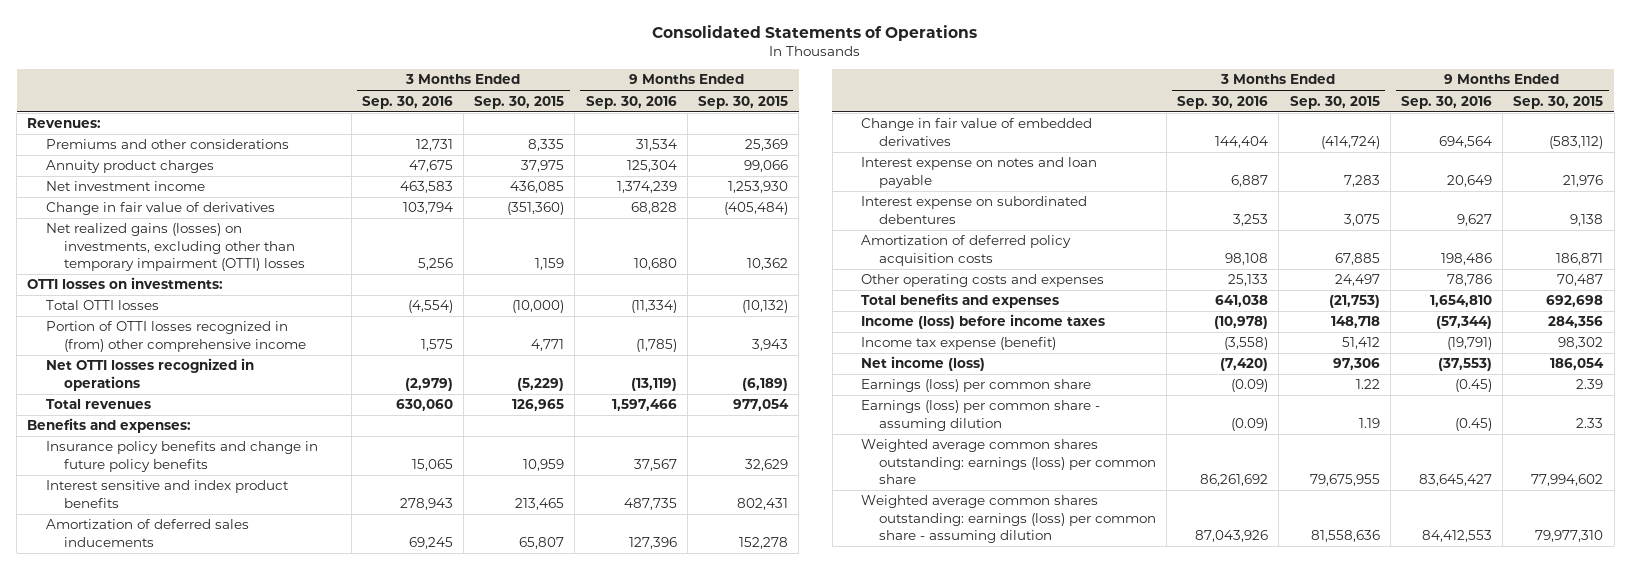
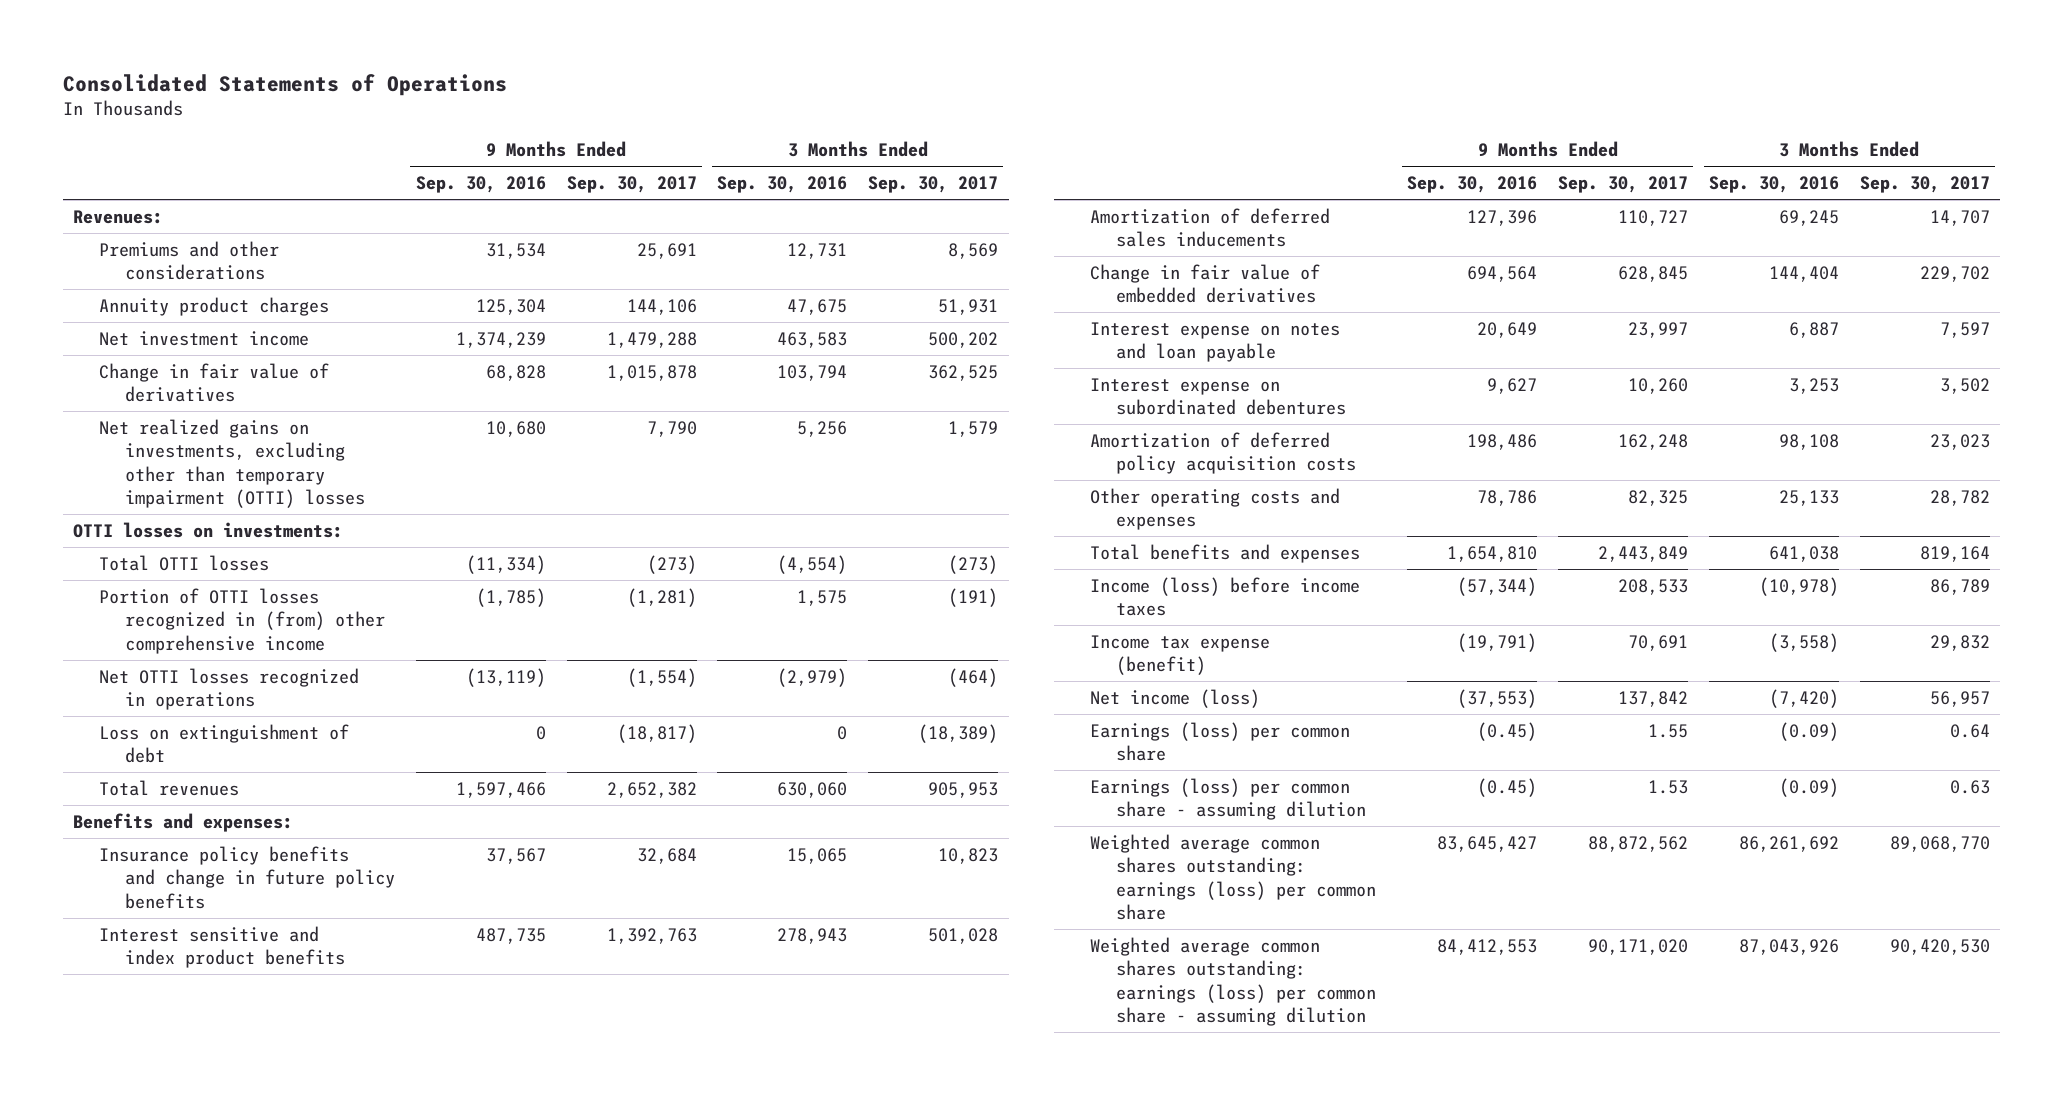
[474,95,565,109] Sep. 30, 2015 -> none
[698,95,789,109] Sep. 30, 2015 -> none
none -> [566,176,697,194] Sep. 30, 2017
none -> [868,176,999,194] Sep. 30, 2017
[45,223,305,271] Net realized gains (losses) on investments, excluding other than temporary impairment (OTTI) losses -> [98,418,365,508] Net realized gains on investments, excluding other than temporary impairment (OTTI) losses
none -> [98,723,349,764] Loss on extinguishment of debt

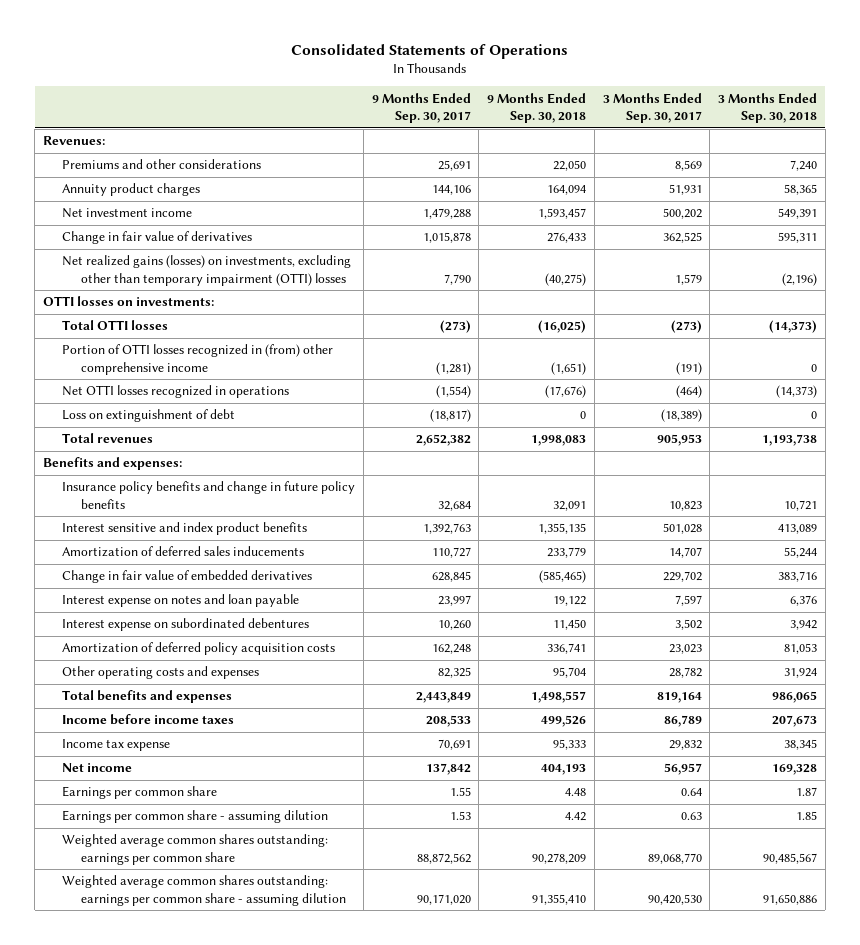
[415,176,546,194] Sep. 30, 2016 -> none
[717,176,848,194] Sep. 30, 2016 -> none
none -> [487,92,587,124] 9 Months Ended Sep. 30, 2018
none -> [718,92,818,124] 3 Months Ended Sep. 30, 2018
[98,418,365,508] Net realized gains on investments, excluding other than temporary impairment (OTTI) losses -> [62,255,352,286] Net realized gains (losses) on investments, excluding other than temporary impairment (OTTI) losses
[1090,576,1361,617] Income (loss) before income taxes -> [62,714,235,726] Income before income taxes
[1090,634,1271,676] Income tax expense (benefit) -> [62,739,171,752] Income tax expense
[1090,688,1261,708] Net income (loss) -> [62,763,133,773] Net income
[1090,721,1351,762] Earnings (loss) per common share -> [62,786,218,800] Earnings per common share
[1090,777,1367,821] Earnings (loss) per common share - assuming dilution -> [62,810,329,824] Earnings per common share - assuming dilution
[1090,833,1377,920] Weighted average common shares outstanding: earnings (loss) per common share -> [62,834,329,865] Weighted average common shares outstanding: earnings per common share
[1090,936,1377,1026] Weighted average common shares outstanding: earnings (loss) per common share - assuming dilution -> [62,875,347,906] Weighted average common shares outstanding: earnings per common share - assuming dilution

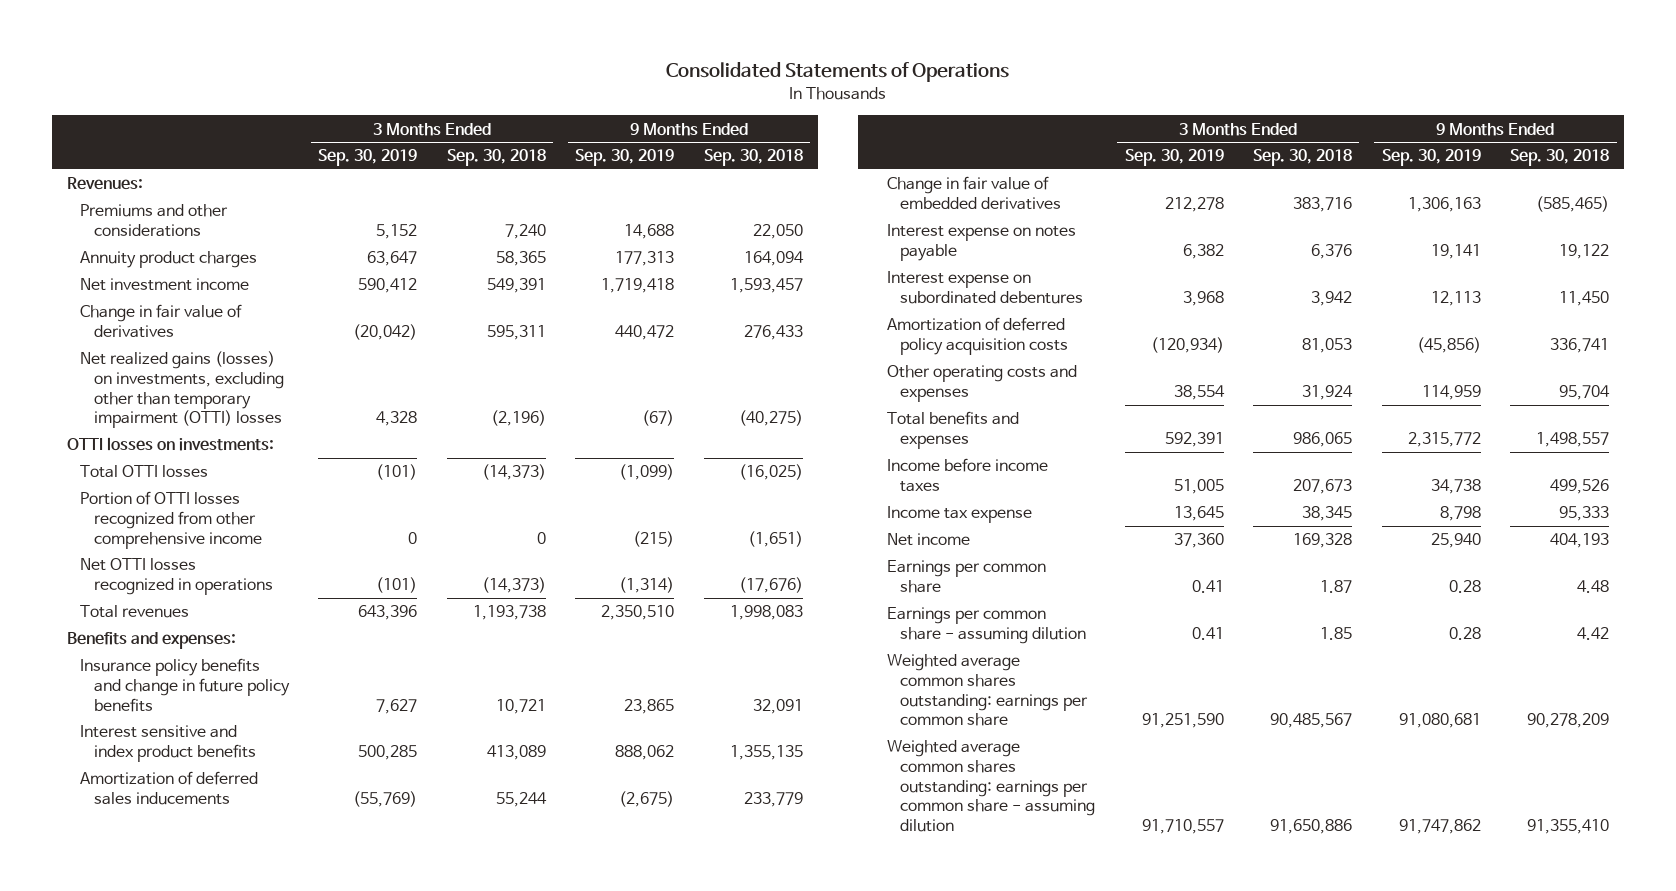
[371,92,471,124] 9 Months Ended Sep. 30, 2017 -> none
[602,92,702,124] 3 Months Ended Sep. 30, 2017 -> none
none -> [318,149,418,167] Sep. 30, 2019
none -> [575,149,675,167] Sep. 30, 2019
[62,344,334,375] Portion of OTTI losses recognized in (from) other comprehensive income -> [80,491,262,549] Portion of OTTI losses recognized from other comprehensive income
[62,409,236,423] Loss on extinguishment of debt -> none
[62,594,300,608] Interest expense on notes and loan payable -> [886,224,1076,261] Interest expense on notes payable

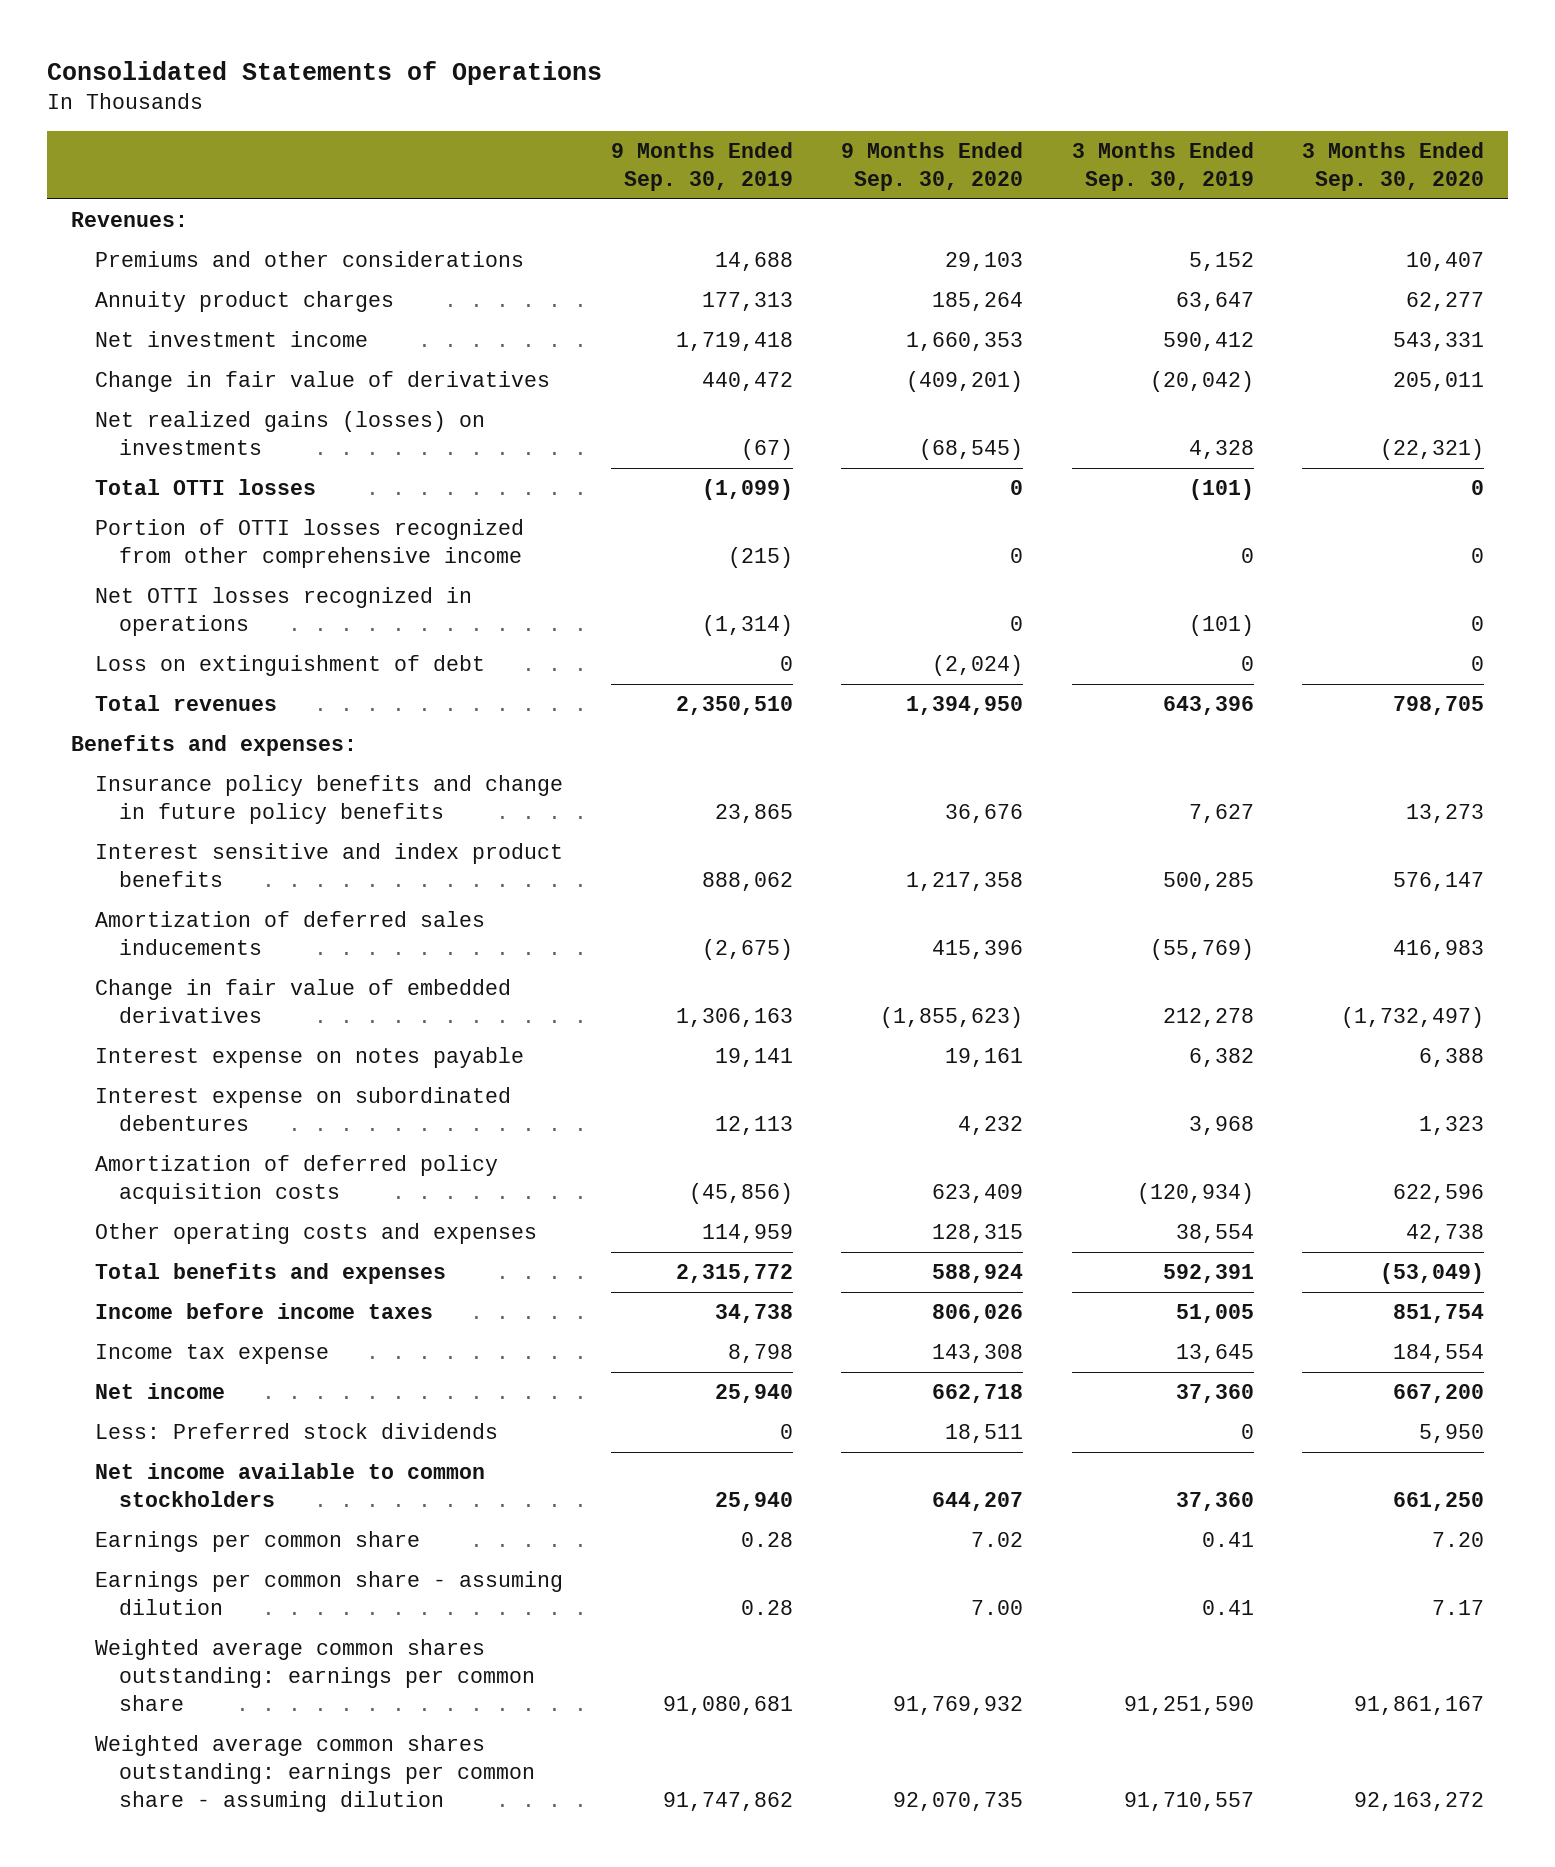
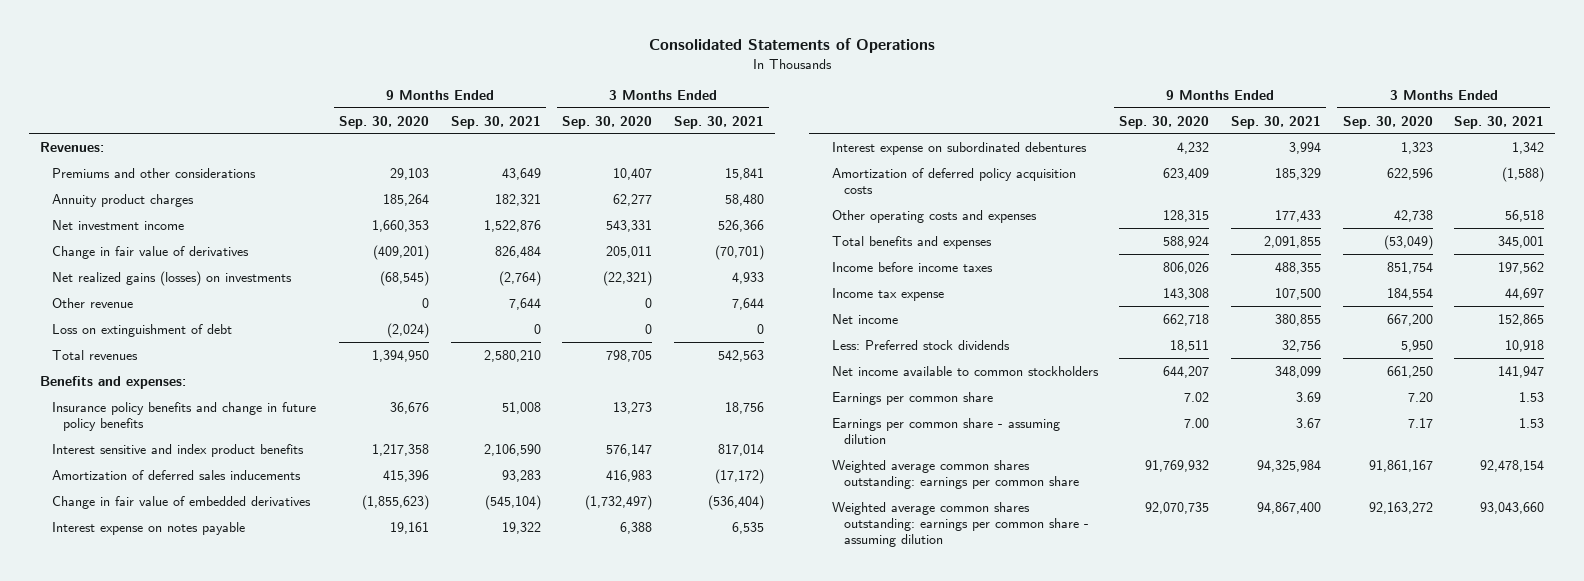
[611,142,794,191] 9 Months Ended Sep. 30, 2019 -> none
[1071,142,1254,191] 3 Months Ended Sep. 30, 2019 -> none
none -> [450,115,541,129] Sep. 30, 2021
none -> [674,115,765,129] Sep. 30, 2021
[94,479,316,496] Total OTTI losses -> none
[94,519,524,568] Portion of OTTI losses recognized from other comprehensive income -> none
[94,587,472,636] Net OTTI losses recognized in operations -> none
none -> [51,297,133,308] Other revenue

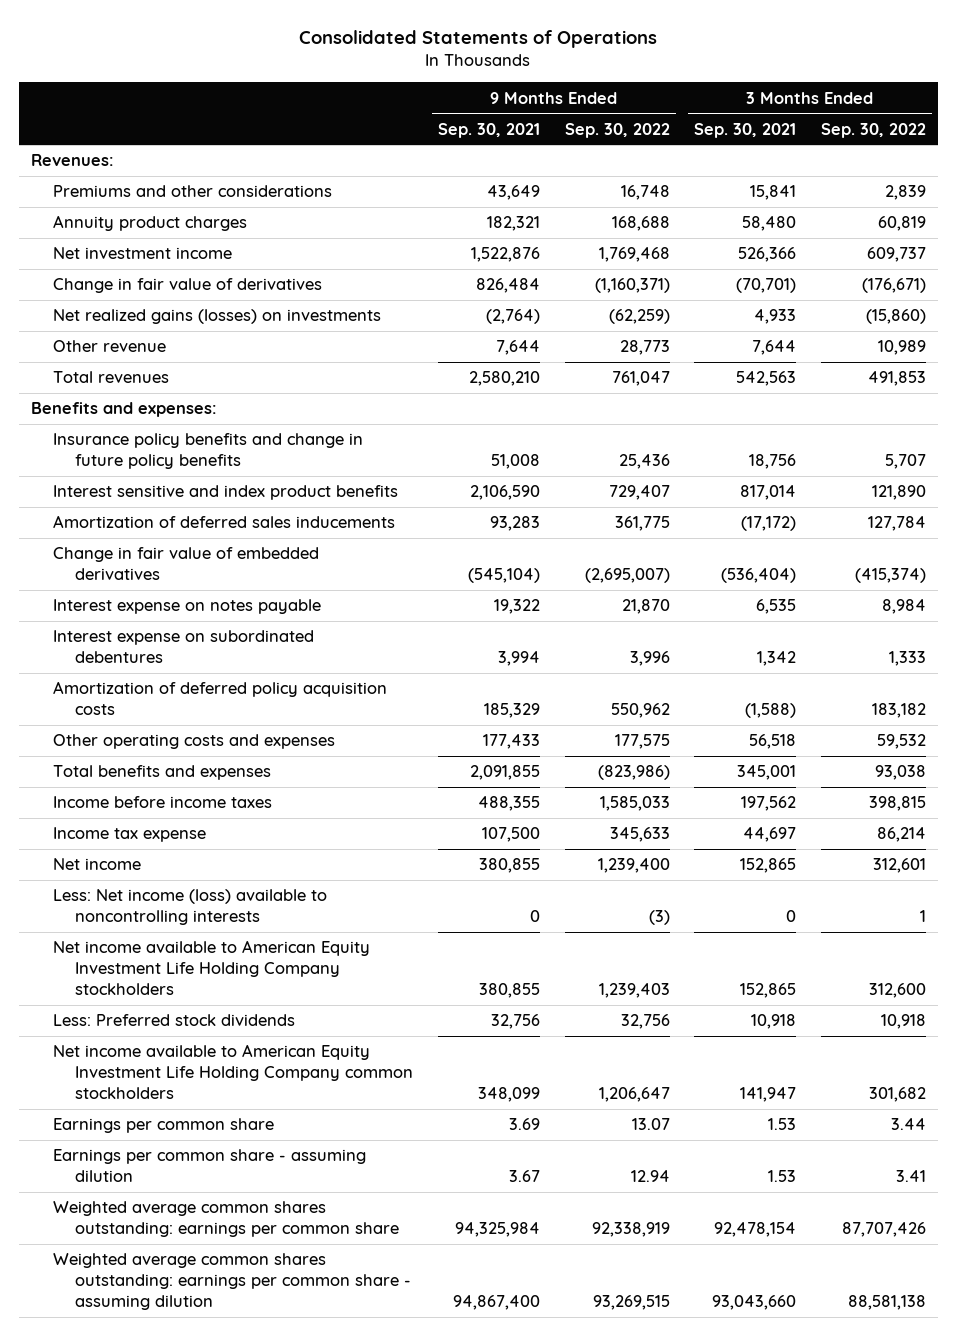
[339,115,430,129] Sep. 30, 2020 -> none
[562,115,653,129] Sep. 30, 2020 -> none
none -> [564,122,670,138] Sep. 30, 2022
none -> [820,122,926,138] Sep. 30, 2022
[51,323,232,337] Loss on extinguishment of debt -> none
none -> [53,889,328,926] Less: Net income (loss) available to noncontrolling interests
none -> [53,940,371,996] Net income available to American Equity Investment Life Holding Company stockholders
[831,365,1099,376] Net income available to common stockholders -> [53,1044,414,1100] Net income available to American Equity Investment Life Holding Company common stockholders

